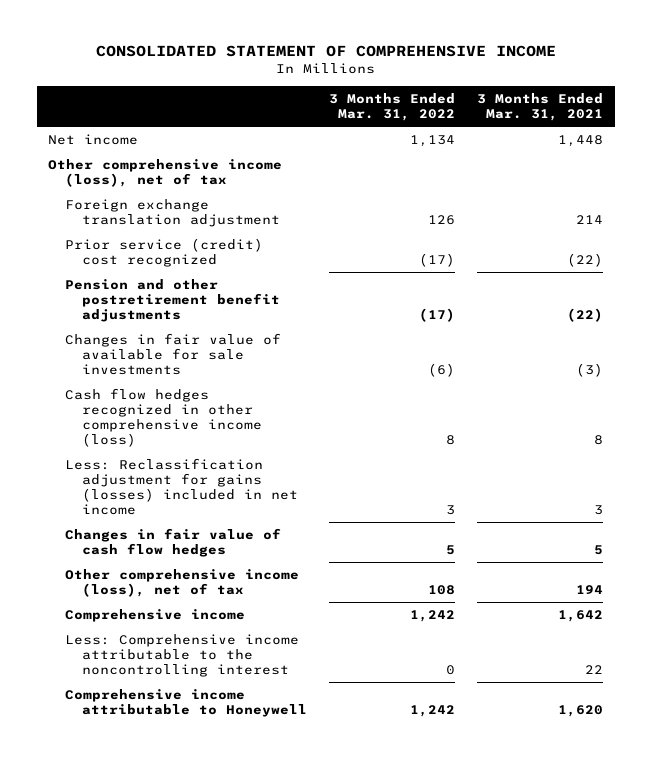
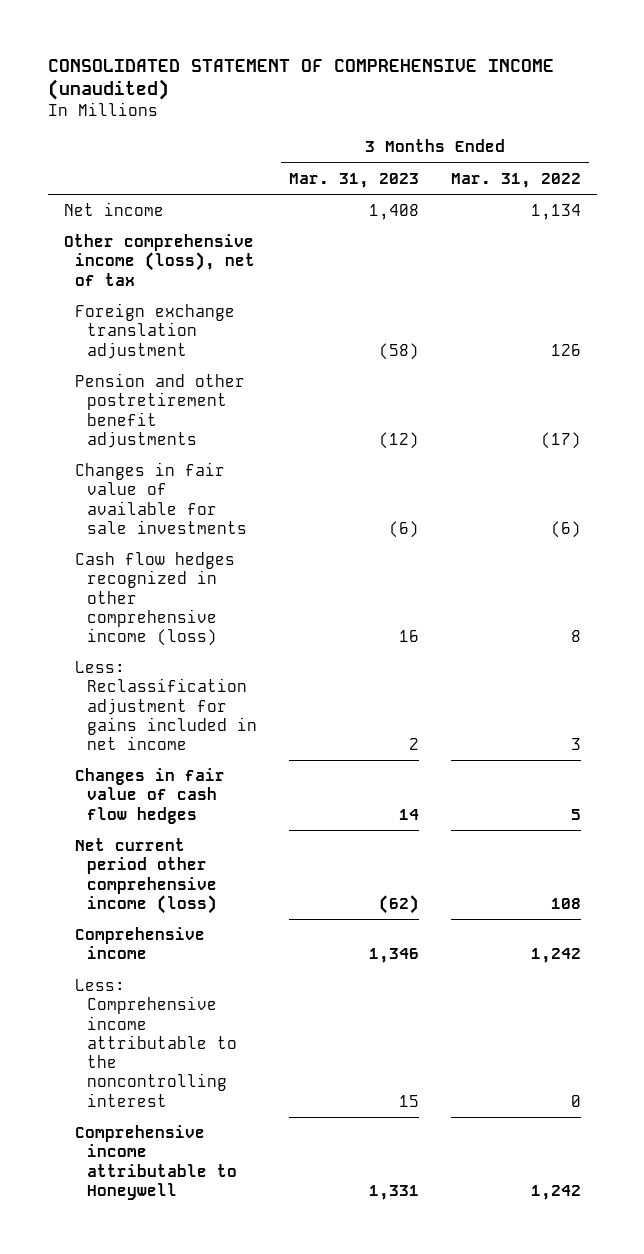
[95,45,556,58] CONSOLIDATED STATEMENT OF COMPREHENSIVE INCOME -> [47,58,554,101] CONSOLIDATED STATEMENT OF COMPREHENSIVE INCOME (unaudited)
[477,93,604,122] 3 Months Ended Mar. 31, 2021 -> none
none -> [288,172,419,188] Mar. 31, 2023
[64,238,263,268] Prior service (credit) cost recognized -> none
[64,458,298,516] Less: Reclassification adjustment for gains (losses) included in net income -> [75,661,257,751] Less: Reclassification adjustment for gains included in net income
[64,569,299,598] Other comprehensive income (loss), net of tax -> [75,838,217,914] Net current period other comprehensive income (loss)

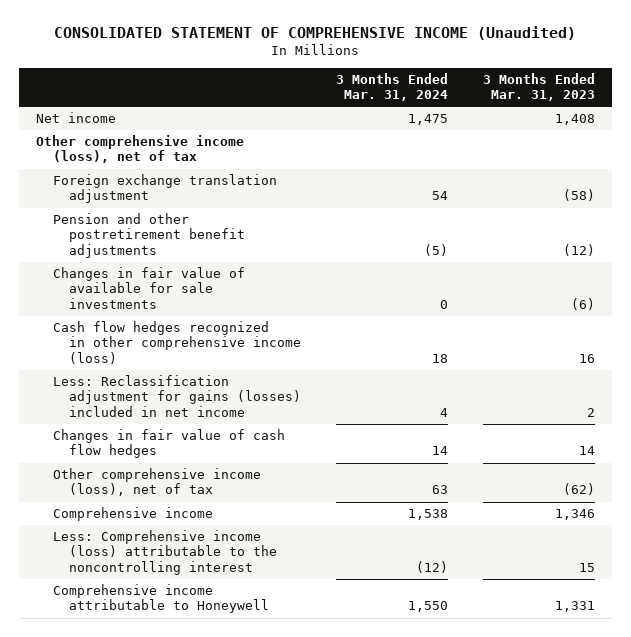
[47,58,554,101] CONSOLIDATED STATEMENT OF COMPREHENSIVE INCOME (unaudited) -> [54,26,577,41] CONSOLIDATED STATEMENT OF COMPREHENSIVE INCOME (Unaudited)
[450,172,581,188] Mar. 31, 2022 -> none
none -> [335,73,448,102] 3 Months Ended Mar. 31, 2024
[75,661,257,751] Less: Reclassification adjustment for gains included in net income -> [52,375,301,417] Less: Reclassification adjustment for gains (losses) included in net income
[75,838,217,914] Net current period other comprehensive income (loss) -> [52,468,261,497] Other comprehensive income (loss), net of tax
[75,979,237,1107] Less: Comprehensive income attributable to the noncontrolling interest -> [52,530,277,575] Less: Comprehensive income (loss) attributable to the noncontrolling interest

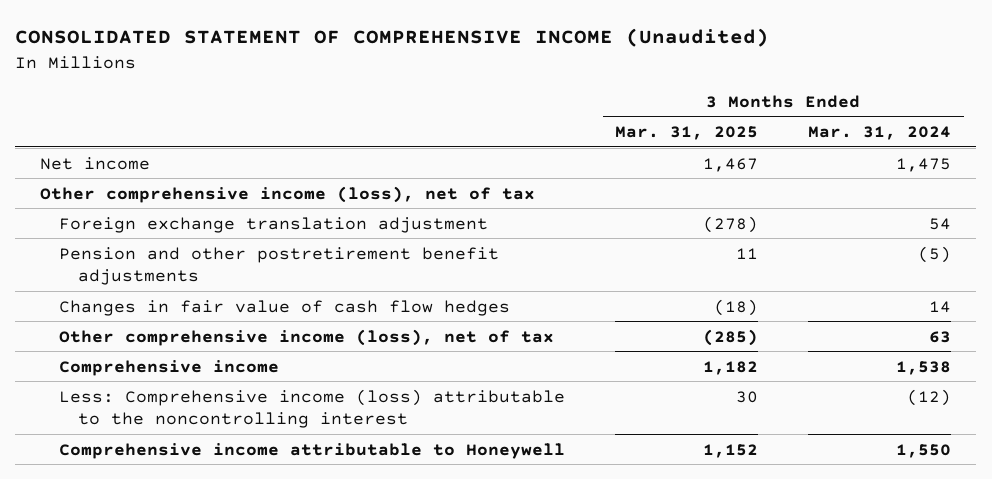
[482,73,595,102] 3 Months Ended Mar. 31, 2023 -> none
none -> [615,125,759,140] Mar. 31, 2025
[52,267,245,309] Changes in fair value of available for sale investments -> none
[52,321,301,364] Cash flow hedges recognized in other comprehensive income (loss) -> none
[52,375,301,417] Less: Reclassification adjustment for gains (losses) included in net income -> none

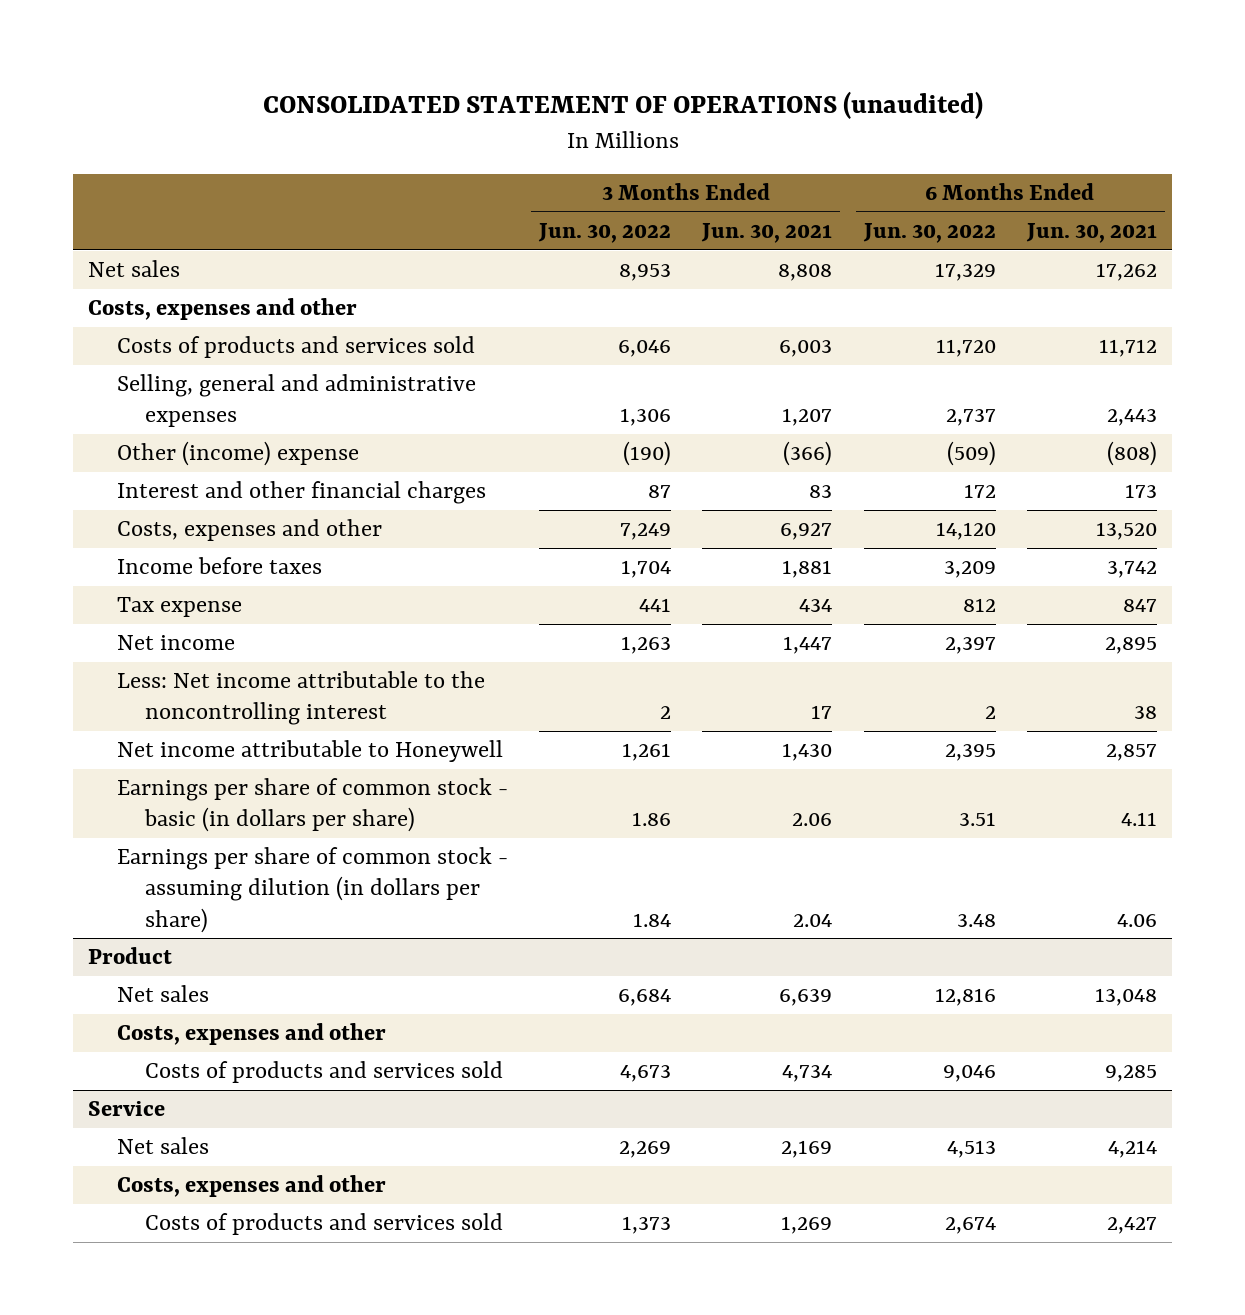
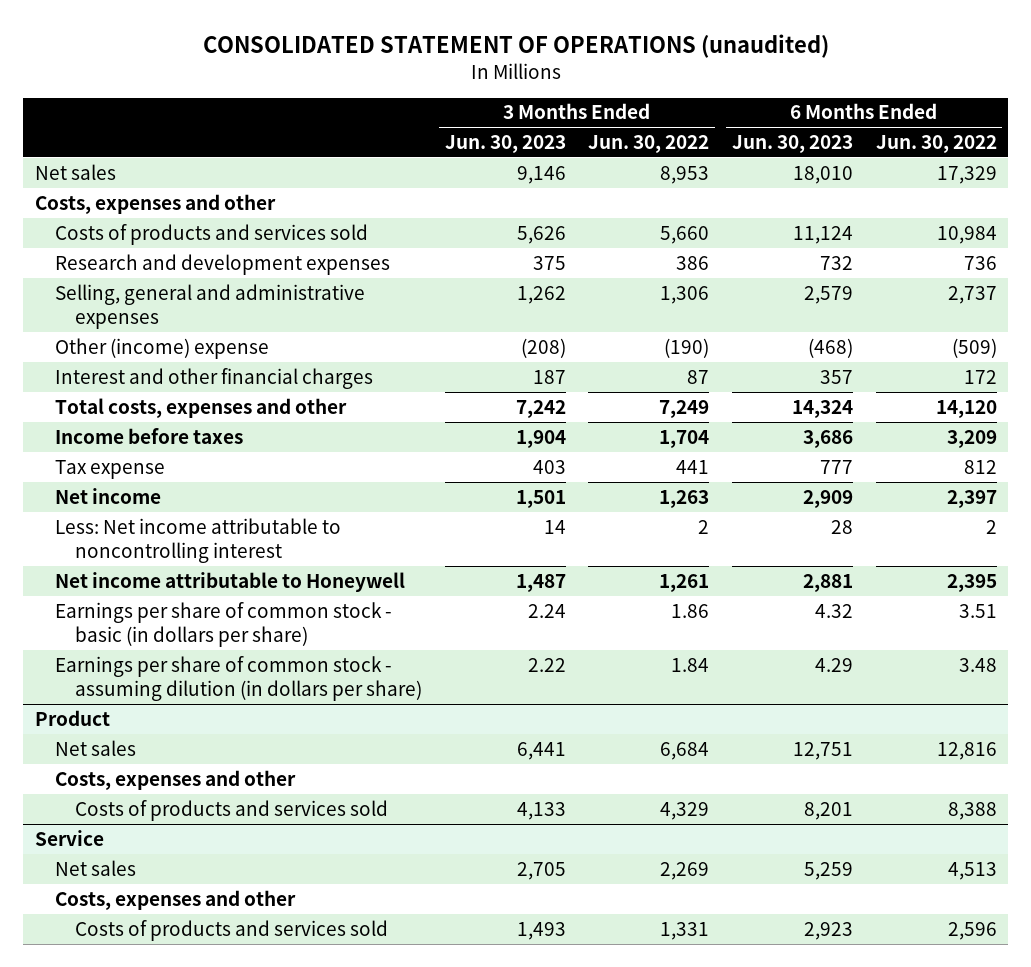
[701,223,833,244] Jun. 30, 2021 -> none
[1025,223,1157,244] Jun. 30, 2021 -> none
none -> [444,134,566,153] Jun. 30, 2023
none -> [731,134,853,153] Jun. 30, 2023
[618,340,672,358] 6,046 -> [660,225,710,244] 5,660
[935,339,996,358] 11,720 -> [936,225,997,244] 10,984
none -> [54,253,390,275] Research and development expenses
[116,519,382,542] Costs, expenses and other -> [54,397,347,418] Total costs, expenses and other
[116,671,485,726] Less: Net income attributable to the noncontrolling interest -> [54,517,341,563] Less: Net income attributable to noncontrolling interest
[620,1065,672,1083] 4,673 -> [660,801,710,820] 4,329
[942,1065,996,1083] 9,046 -> [947,801,997,820] 8,388
[622,1216,672,1235] 1,373 -> [660,921,710,940] 1,331
[944,1217,996,1235] 2,674 -> [947,921,997,940] 2,596

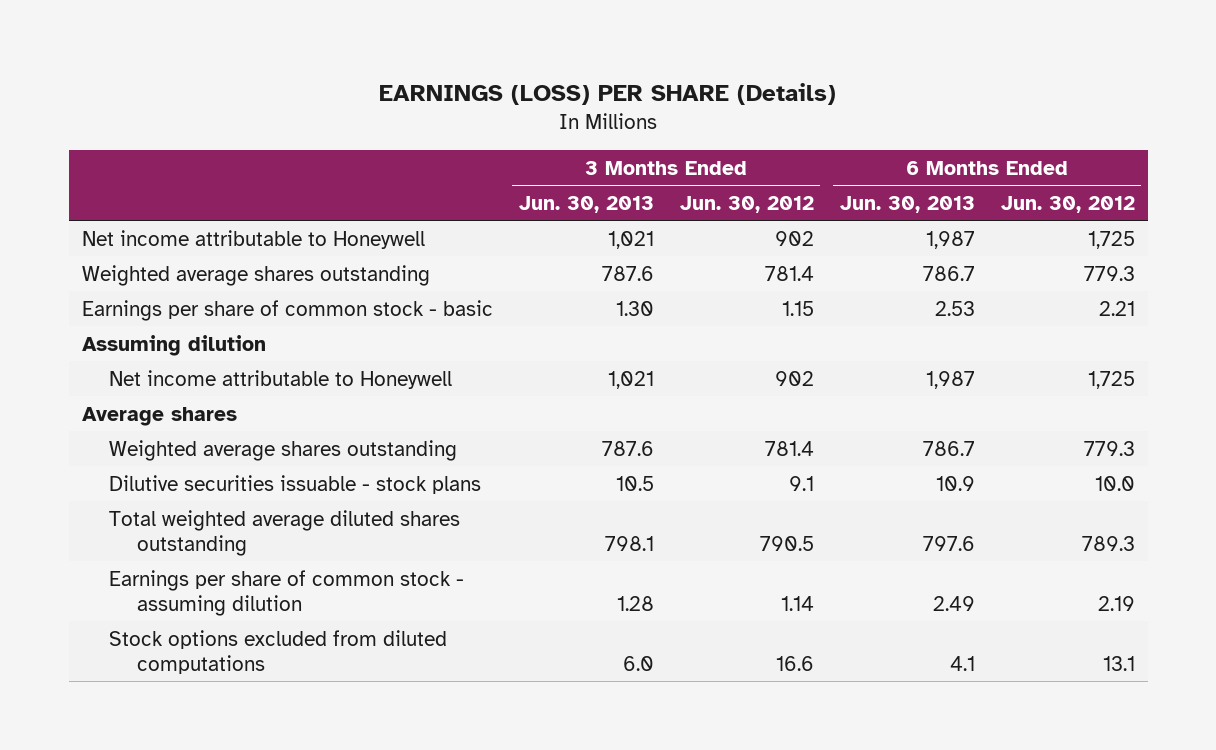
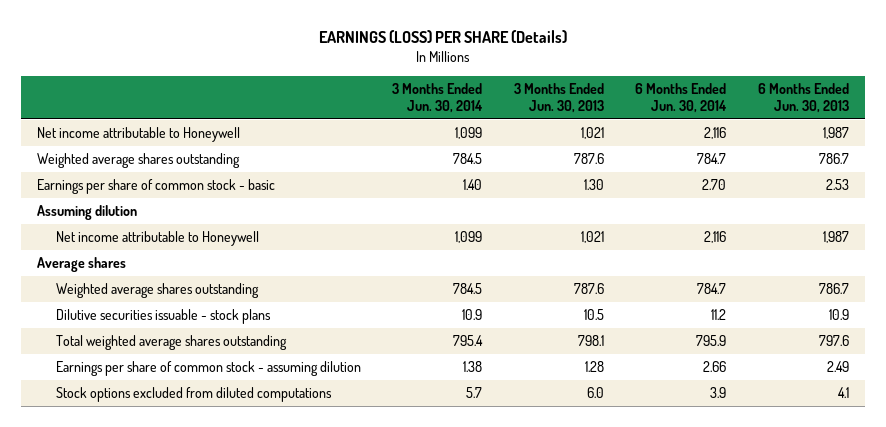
[679,195,814,213] Jun. 30, 2012 -> none
[1000,195,1135,213] Jun. 30, 2012 -> none
none -> [392,82,484,114] 3 Months Ended Jun. 30, 2014
none -> [635,82,728,114] 6 Months Ended Jun. 30, 2014
[109,509,461,556] Total weighted average diluted shares outstanding -> [55,335,287,351] Total weighted average shares outstanding

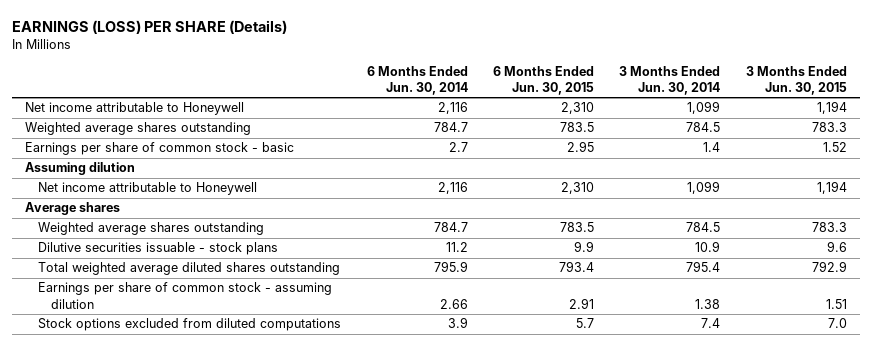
[513,82,604,114] 3 Months Ended Jun. 30, 2013 -> none
[757,82,849,114] 6 Months Ended Jun. 30, 2013 -> none
none -> [492,65,594,95] 6 Months Ended Jun. 30, 2015
none -> [745,65,847,95] 3 Months Ended Jun. 30, 2015
[463,179,483,191] 1.40 -> [703,142,721,153] 1.4
[702,179,727,191] 2.70 -> [448,142,468,153] 2.7
[55,335,287,351] Total weighted average shares outstanding -> [38,262,341,276] Total weighted average diluted shares outstanding
[466,387,483,399] 5.7 -> [701,318,721,329] 7.4

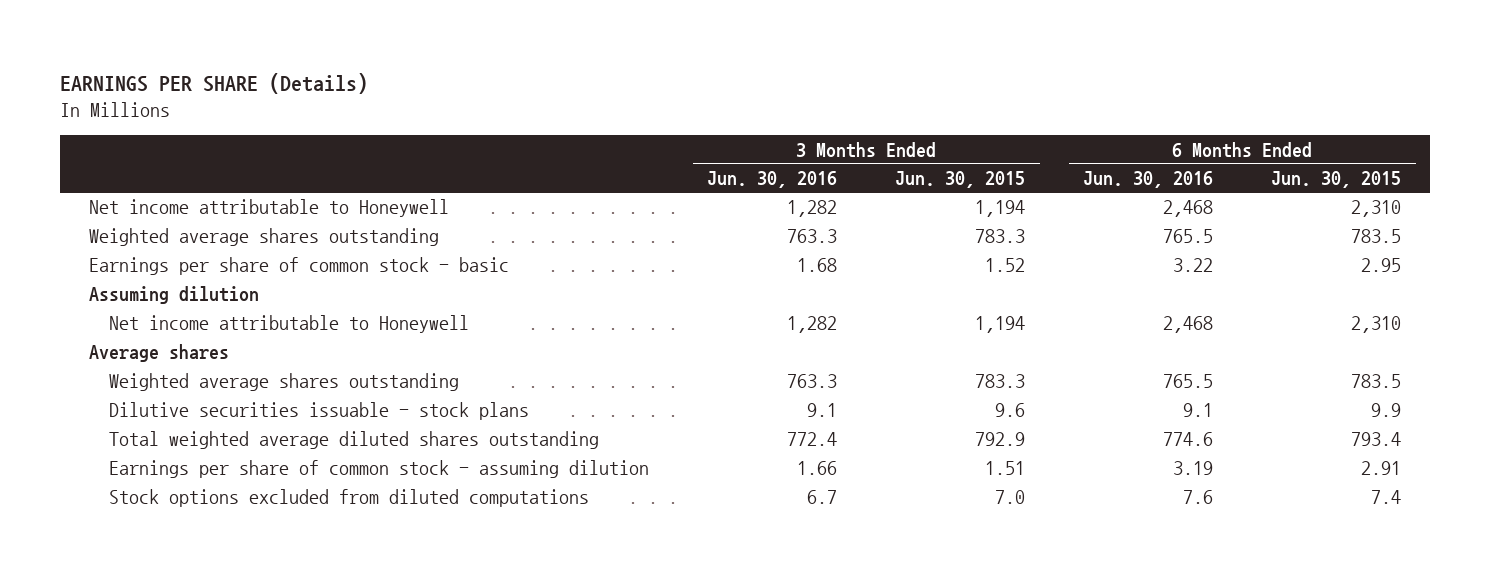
[12,19,288,34] EARNINGS (LOSS) PER SHARE (Details) -> [59,72,368,94] EARNINGS PER SHARE (Details)
[366,65,468,95] 6 Months Ended Jun. 30, 2014 -> none
[619,65,721,95] 3 Months Ended Jun. 30, 2014 -> none
none -> [707,171,838,189] Jun. 30, 2016
none -> [1083,171,1214,189] Jun. 30, 2016
[575,318,594,329] 5.7 -> [1371,490,1402,505] 7.4

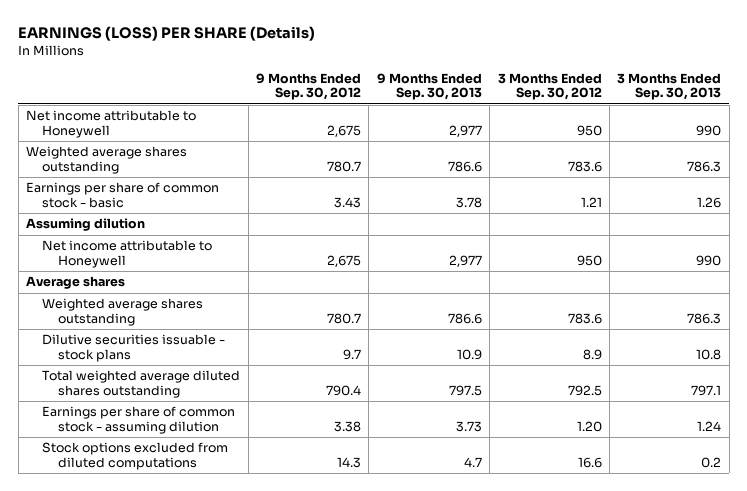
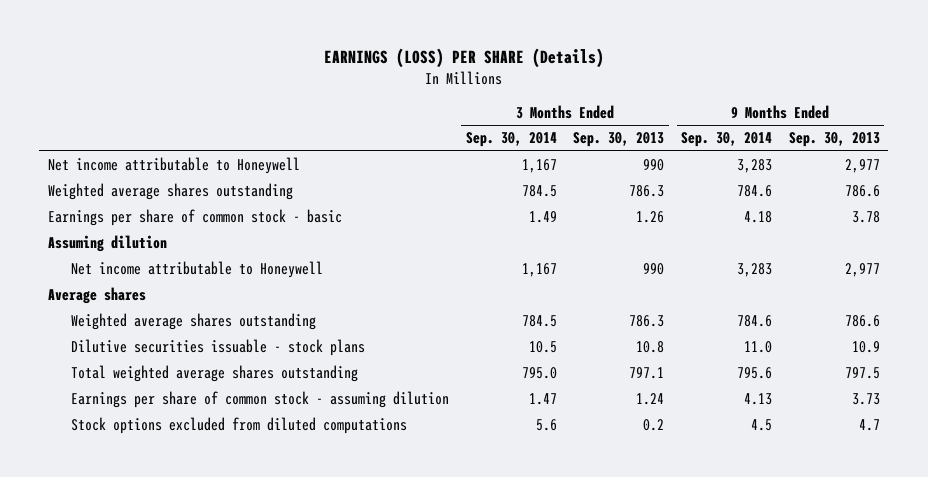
[255,72,361,101] 9 Months Ended Sep. 30, 2012 -> none
[497,72,602,101] 3 Months Ended Sep. 30, 2012 -> none
none -> [465,132,557,148] Sep. 30, 2014
none -> [681,132,773,148] Sep. 30, 2014
[42,370,241,399] Total weighted average diluted shares outstanding -> [70,365,358,383] Total weighted average shares outstanding

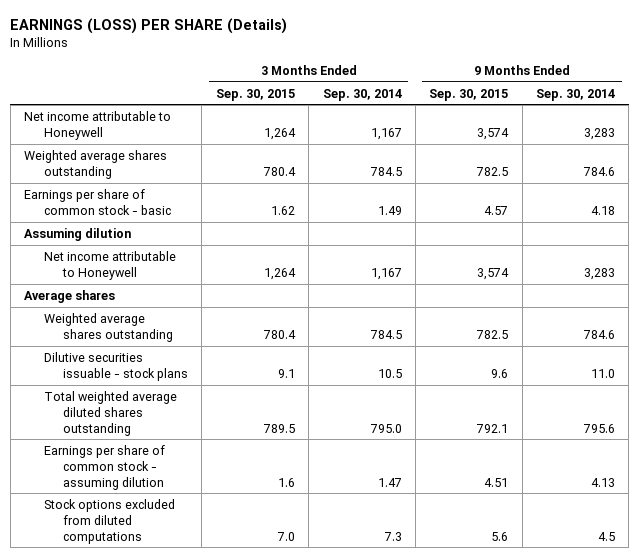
[573,132,665,148] Sep. 30, 2013 -> none
[788,132,880,148] Sep. 30, 2013 -> none
none -> [215,88,295,101] Sep. 30, 2015
none -> [429,88,509,101] Sep. 30, 2015
[70,365,358,383] Total weighted average shares outstanding -> [43,390,177,436] Total weighted average diluted shares outstanding
[535,419,557,432] 5.6 -> [383,531,402,541] 7.3

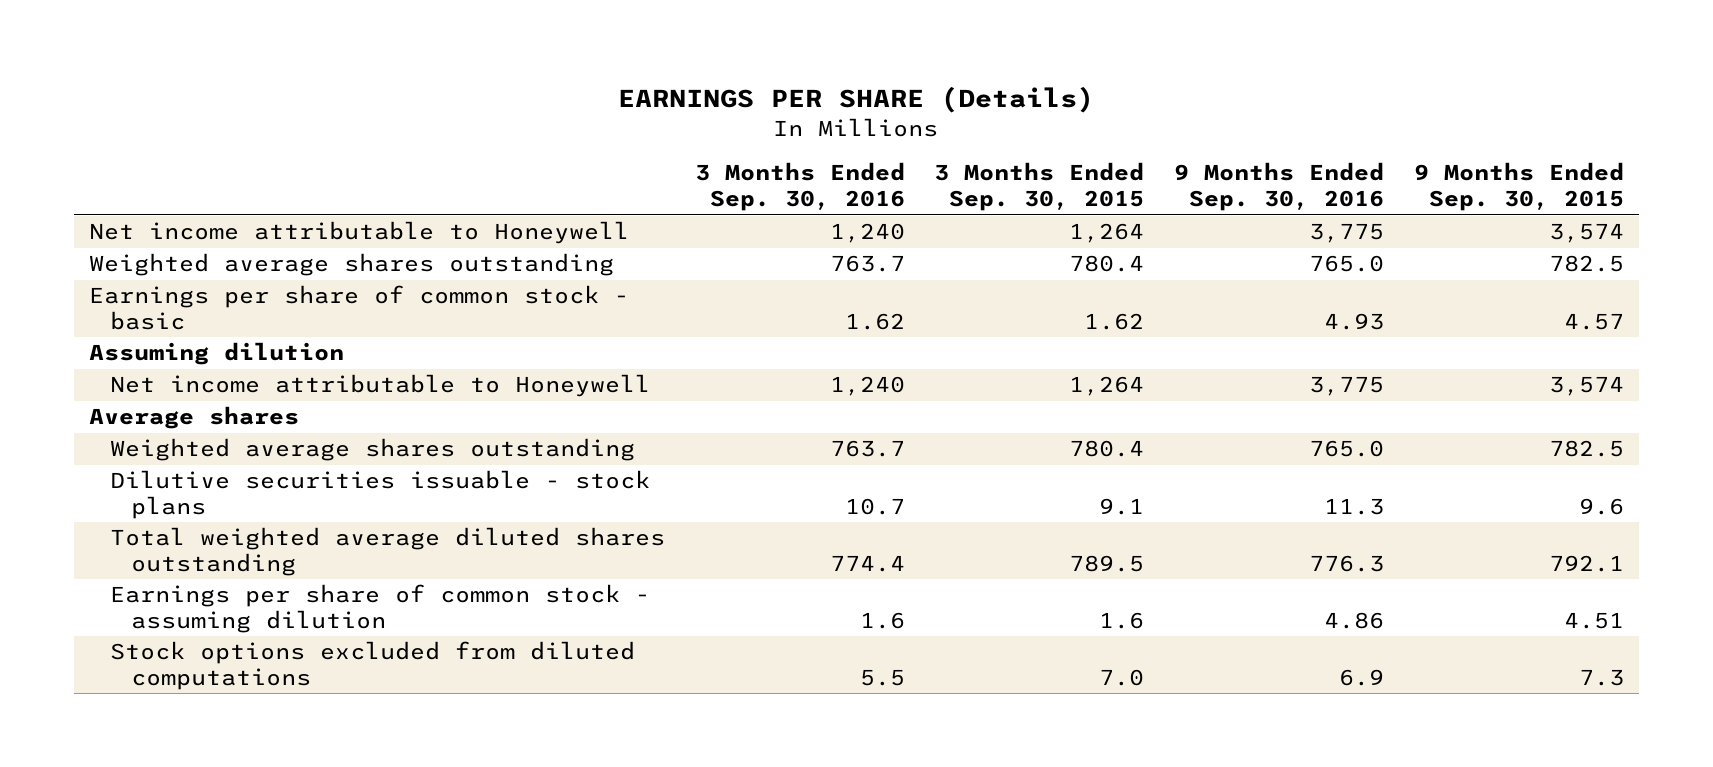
[10,17,288,34] EARNINGS (LOSS) PER SHARE (Details) -> [618,85,1095,113] EARNINGS PER SHARE (Details)
[322,88,402,101] Sep. 30, 2014 -> none
[535,88,615,101] Sep. 30, 2014 -> none
none -> [694,162,905,212] 3 Months Ended Sep. 30, 2016
none -> [1174,162,1385,212] 9 Months Ended Sep. 30, 2016
[491,531,509,541] 5.6 -> [1579,669,1625,687] 7.3

